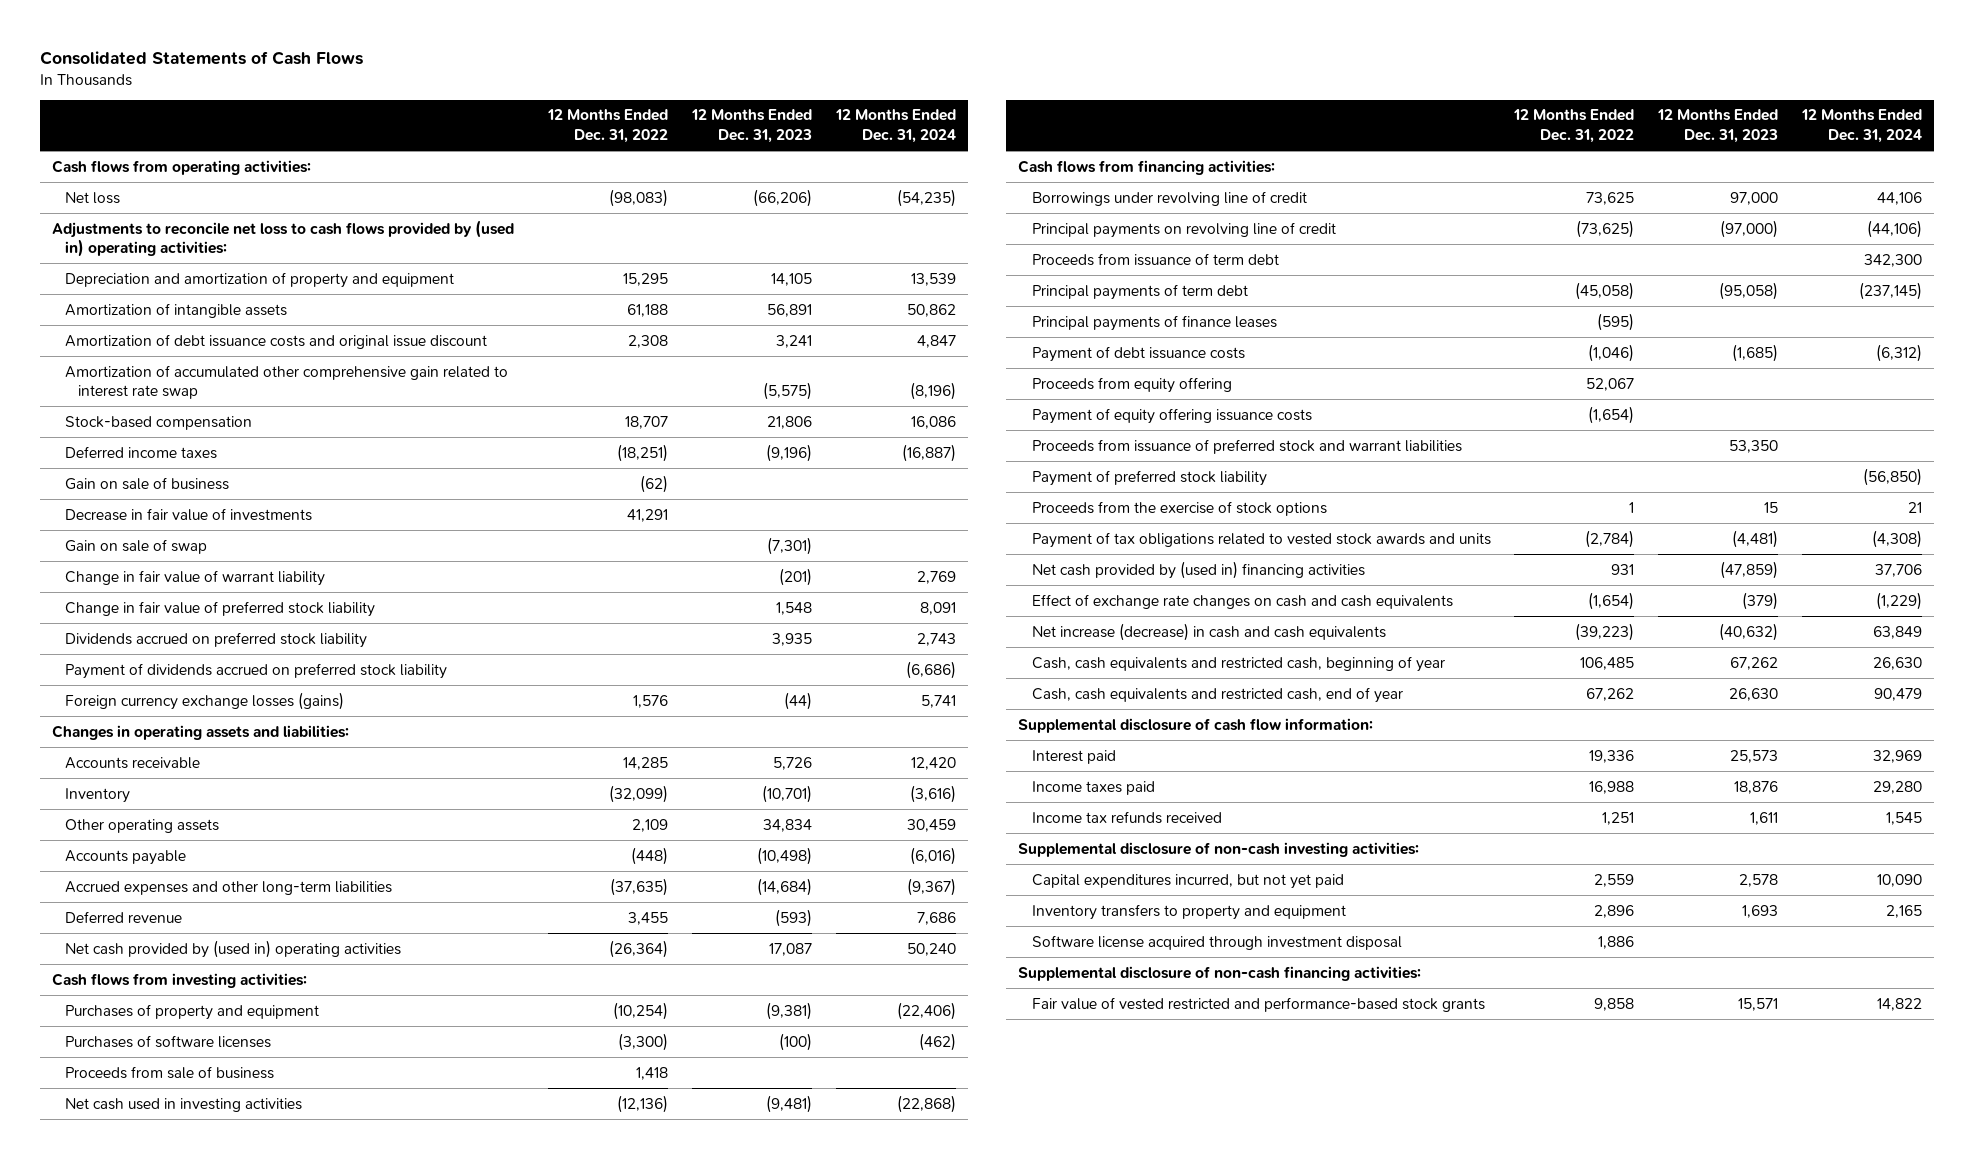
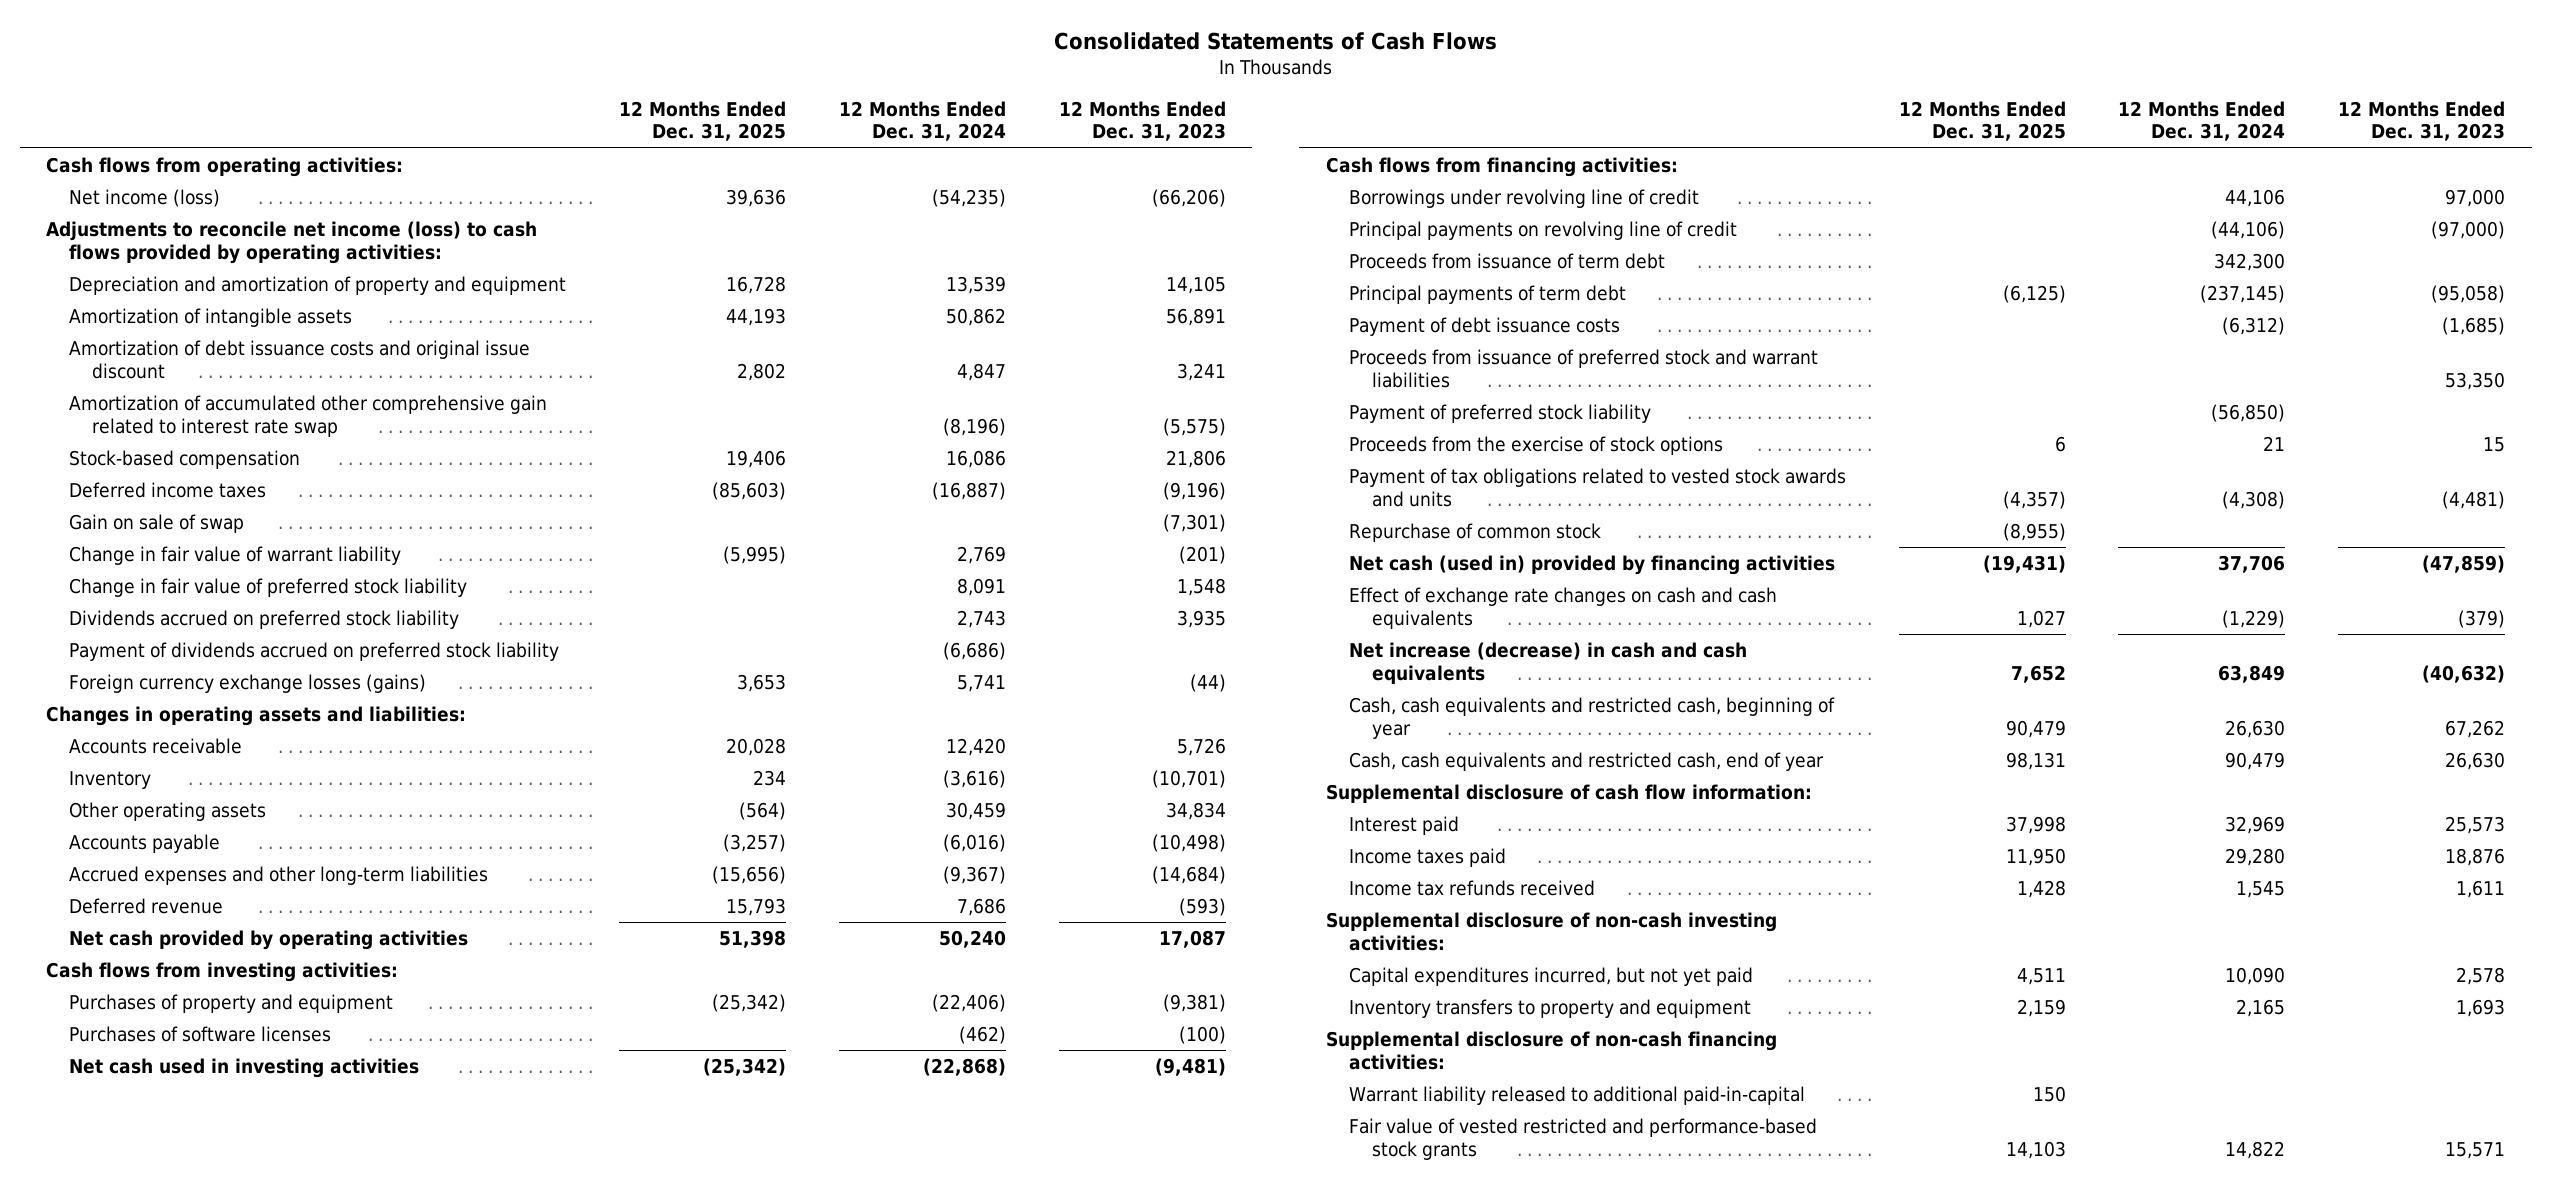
[547,109,669,144] 12 Months Ended Dec. 31, 2022 -> none
none -> [619,100,787,142] 12 Months Ended Dec. 31, 2025
[65,191,121,204] Net loss -> [69,188,221,207] Net income (loss)
[52,219,515,258] Adjustments to reconcile net loss to cash flows provided by (used in) operating activities: -> [46,220,538,264] Adjustments to reconcile net income (loss) to cash flows provided by operating activities:
[65,476,230,490] Gain on sale of business -> none
[65,507,313,521] Decrease in fair value of investments -> none
[65,939,402,958] Net cash provided by (used in) operating activities -> [69,929,469,950] Net cash provided by operating activities
[65,1065,275,1079] Proceeds from sale of business -> none
[1031,314,1277,331] Principal payments of finance leases -> none
[1031,376,1232,393] Proceeds from equity offering -> none
[1031,407,1312,424] Payment of equity offering issuance costs -> none
none -> [1348,522,1601,542] Repurchase of common stock
[1031,560,1365,579] Net cash provided by (used in) financing activities -> [1348,554,1835,575] Net cash (used in) provided by financing activities
[1031,934,1402,950] Software license acquired through investment disposal -> none
none -> [1348,1085,1805,1105] Warrant liability released to additional paid-in-capital

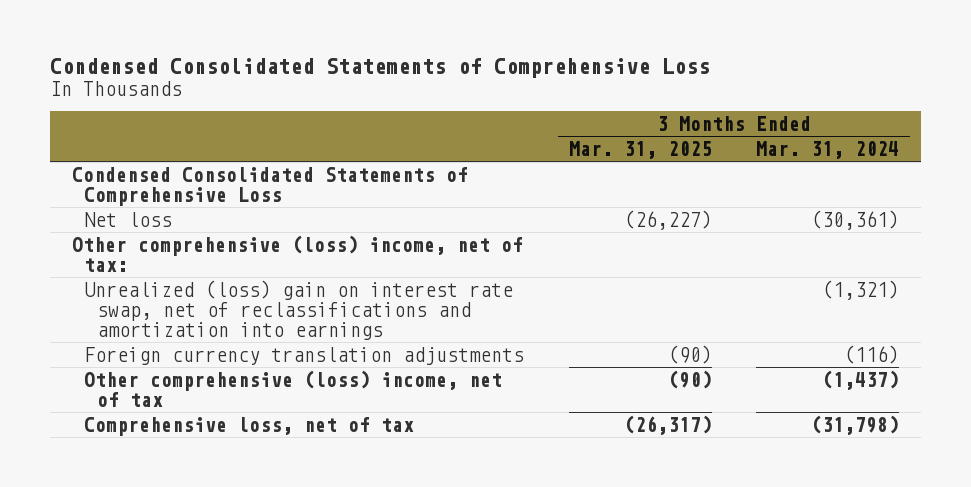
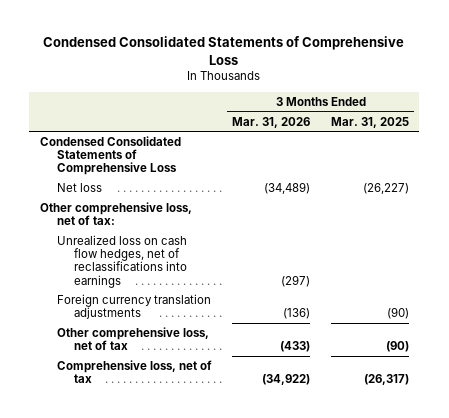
[756,141,900,160] Mar. 31, 2024 -> none
none -> [232,116,311,128] Mar. 31, 2026
[71,234,523,272] Other comprehensive (loss) income, net of tax: -> [39,202,192,226] Other comprehensive loss, net of tax:
[84,279,514,340] Unrealized (loss) gain on interest rate swap, net of reclassifications and amortization into earnings -> [56,235,187,288] Unrealized loss on cash flow hedges, net of reclassifications into earnings
[84,369,503,407] Other comprehensive (loss) income, net of tax -> [56,327,209,351] Other comprehensive loss, net of tax

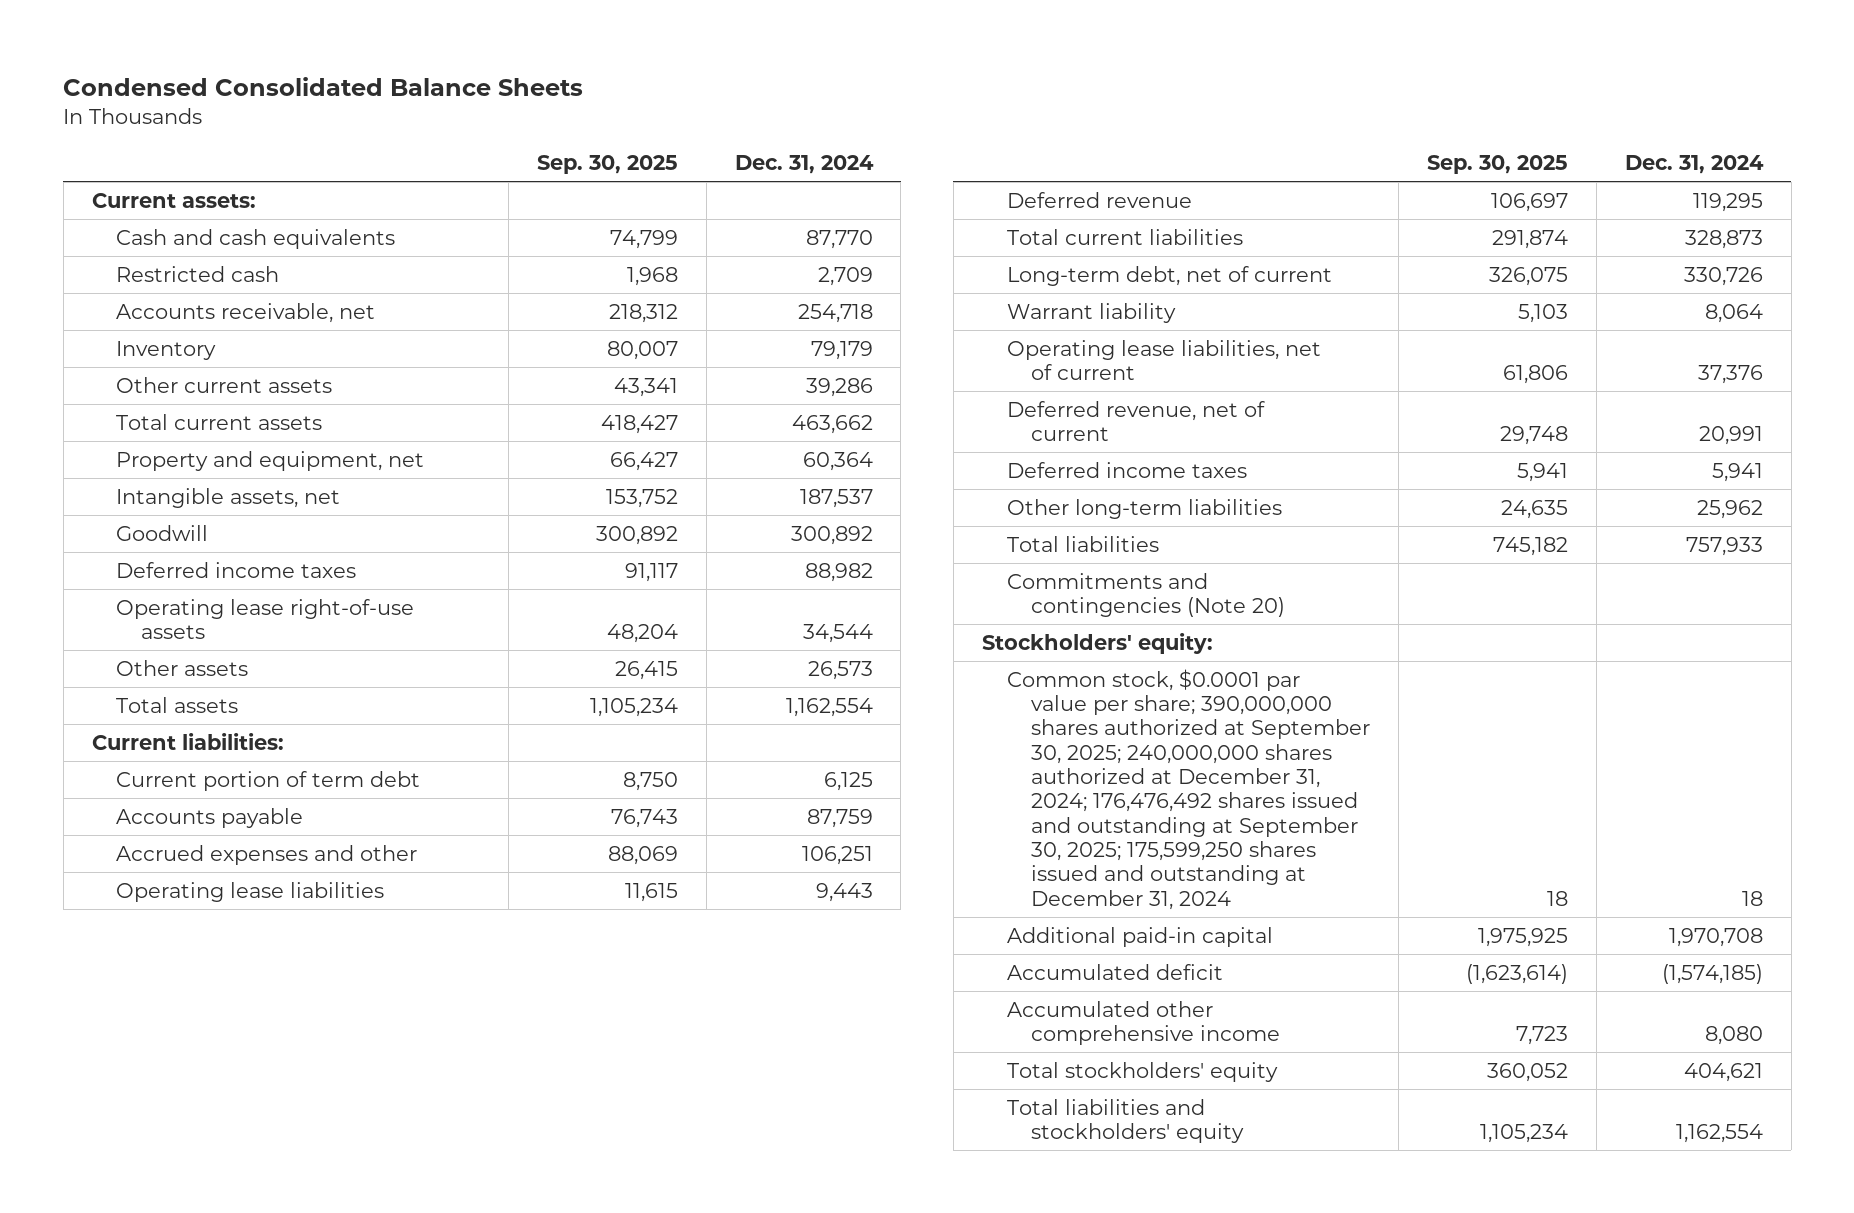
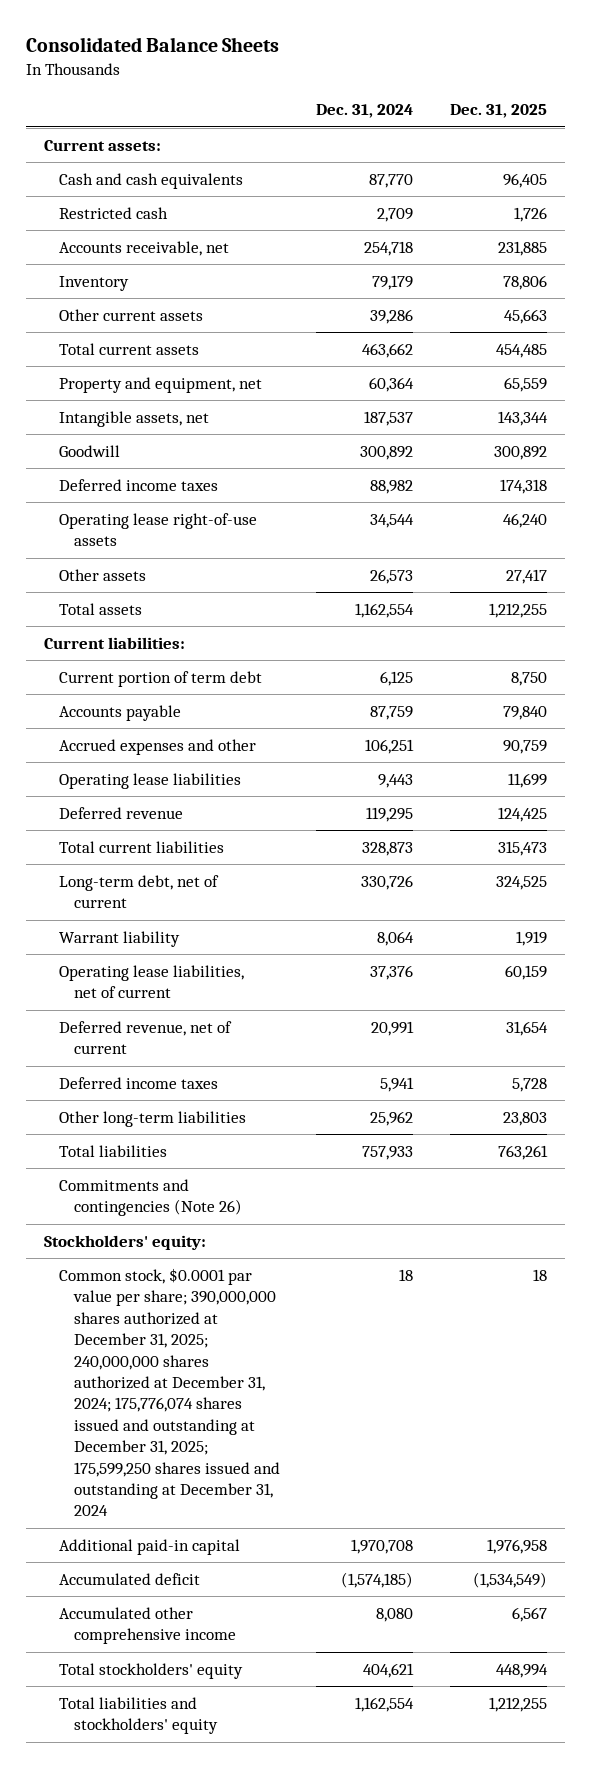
[63,76,584,96] Condensed Consolidated Balance Sheets -> [26,37,280,53] Consolidated Balance Sheets
[536,155,678,175] Sep. 30, 2025 -> none
none -> [450,104,548,119] Dec. 31, 2025
[1006,572,1286,617] Commitments and contingencies (Note 20) -> [59,1178,242,1217] Commitments and contingencies (Note 26)
[1006,668,1371,910] Common stock, $0.0001 par value per share; 390,000,000 shares authorized at September 30, 2025; 240,000,000 shares authorized at December 31, 2024; 176,476,492 shares issued and outstanding at September 30, 2025; 175,599,250 shares issued and outstanding at December 31, 2024 -> [59,1267,280,1517] Common stock, $0.0001 par value per share; 390,000,000 shares authorized at December 31, 2025; 240,000,000 shares authorized at December 31, 2024; 175,776,074 shares issued and outstanding at December 31, 2025; 175,599,250 shares issued and outstanding at December 31, 2024

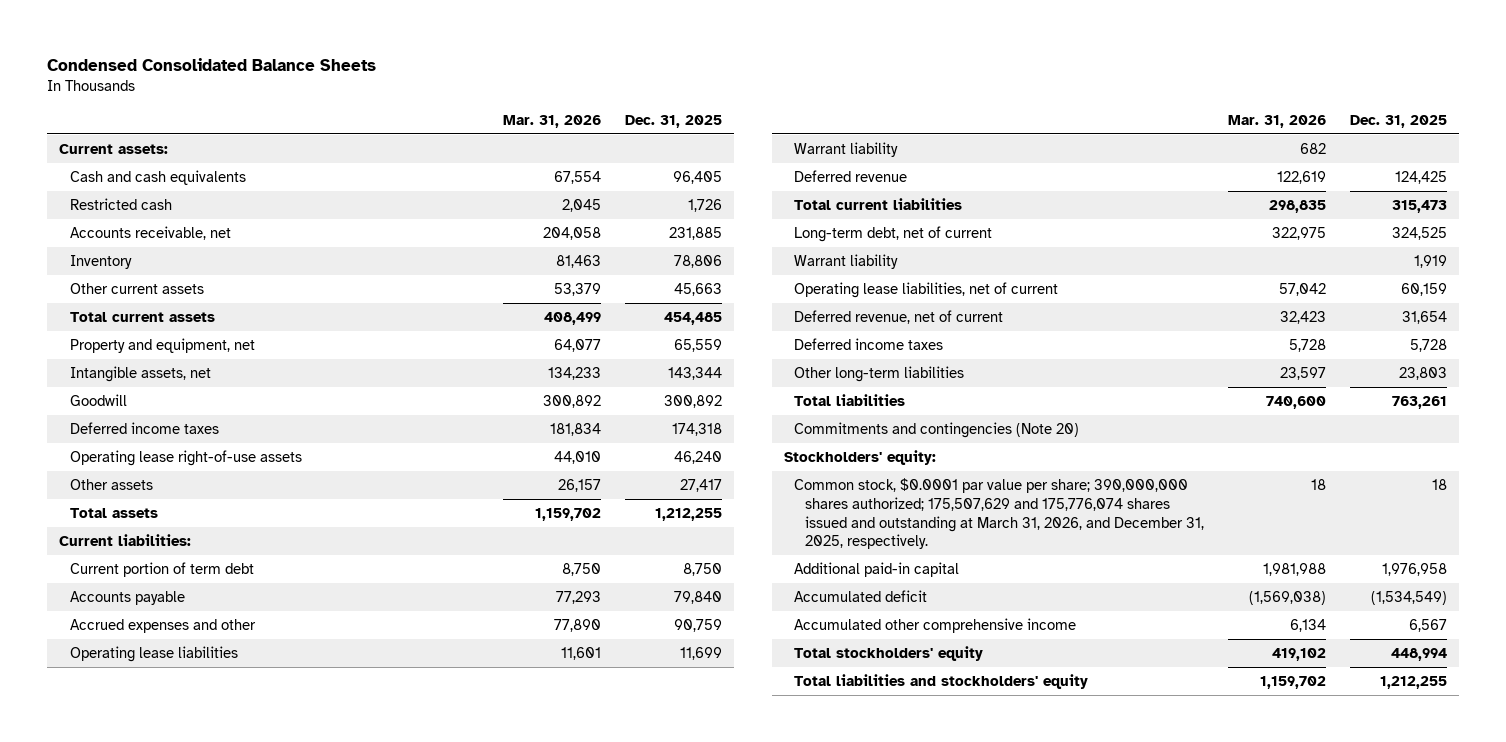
[26,37,280,53] Consolidated Balance Sheets -> [47,57,377,71] Condensed Consolidated Balance Sheets
[316,104,414,119] Dec. 31, 2024 -> none
none -> [503,114,602,128] Mar. 31, 2026
none -> [794,142,899,158] Warrant liability
[59,1178,242,1217] Commitments and contingencies (Note 26) -> [794,422,1080,439] Commitments and contingencies (Note 20)
[59,1267,280,1517] Common stock, $0.0001 par value per share; 390,000,000 shares authorized at December 31, 2025; 240,000,000 shares authorized at December 31, 2024; 175,776,074 shares issued and outstanding at December 31, 2025; 175,599,250 shares issued and outstanding at December 31, 2024 -> [794,478,1204,550] Common stock, $0.0001 par value per share; 390,000,000 shares authorized; 175,507,629 and 175,776,074 shares issued and outstanding at March 31, 2026, and December 31, 2025, respectively.

